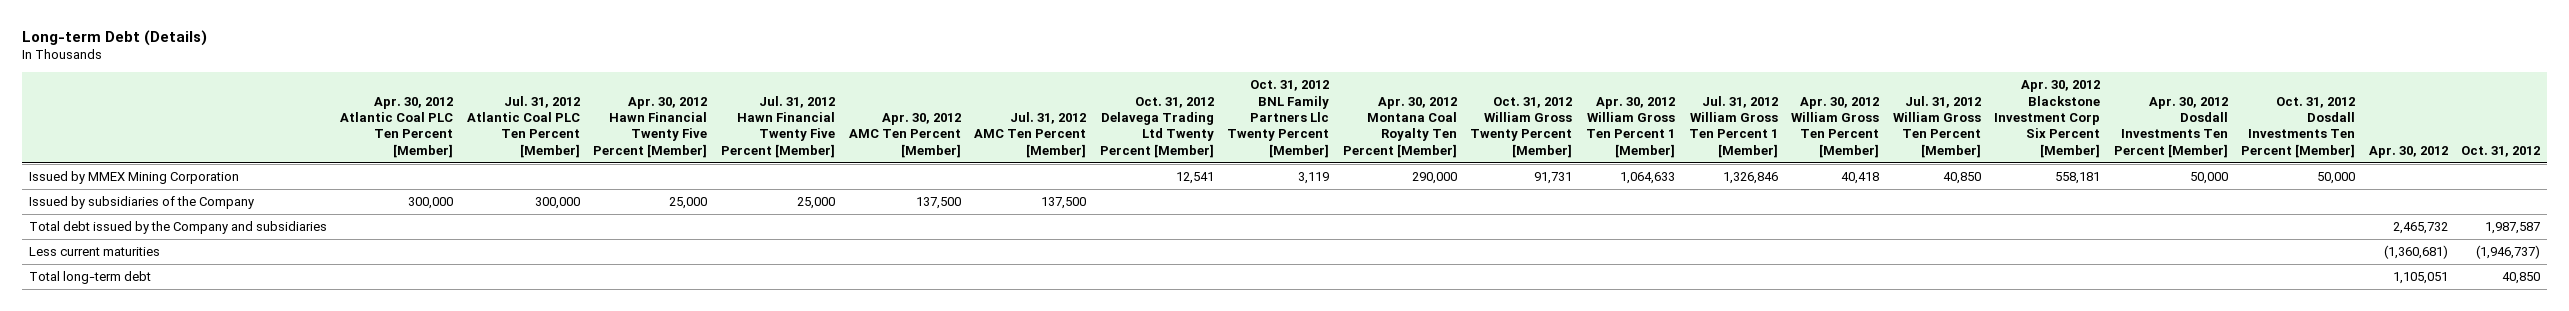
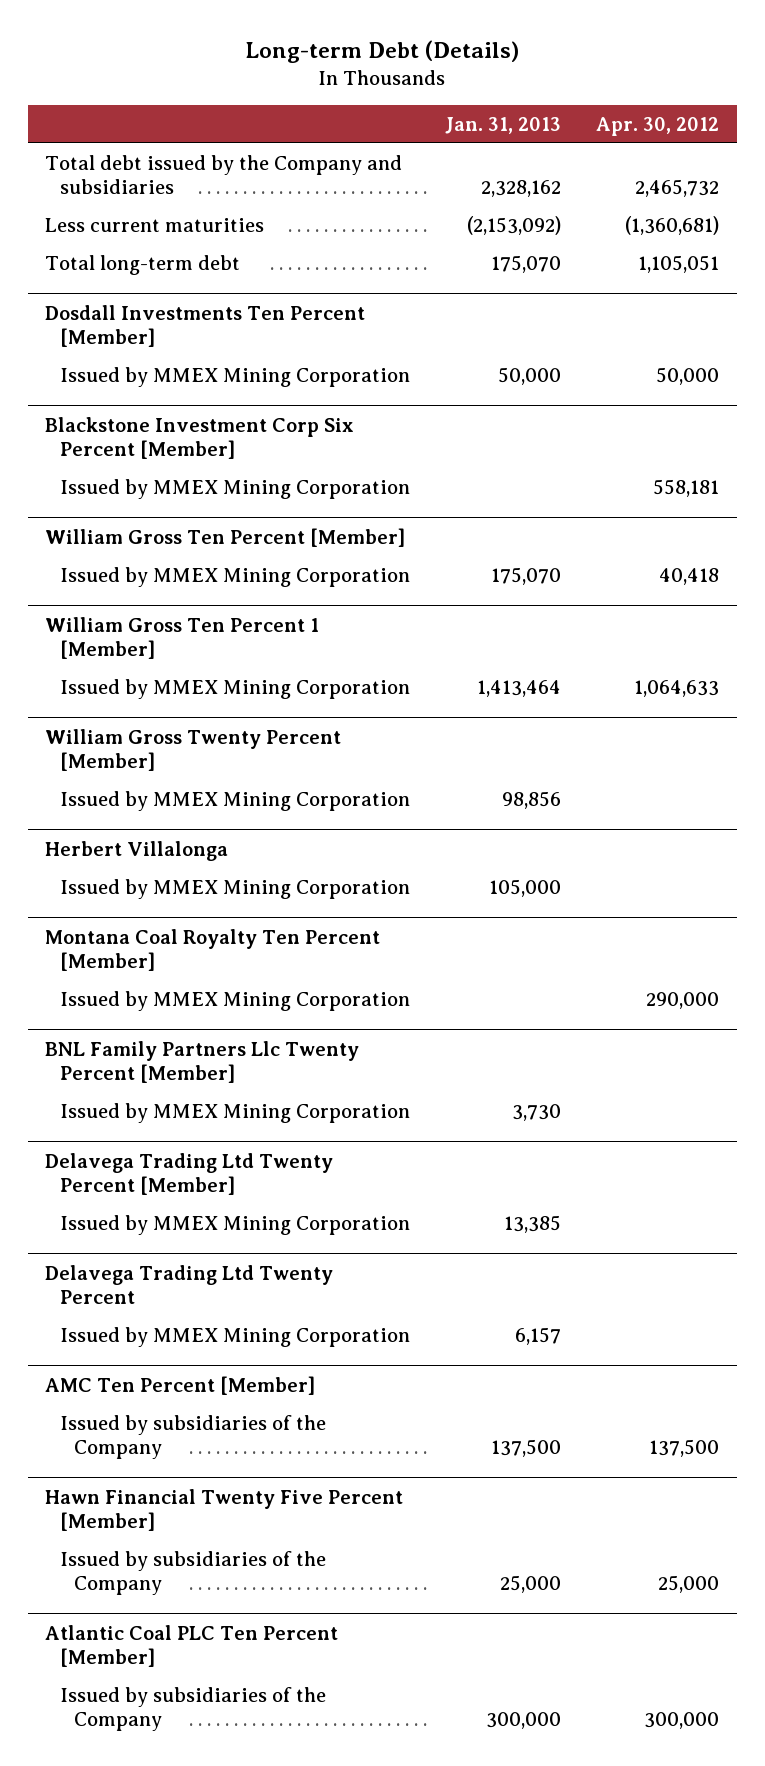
[340,96,454,158] Apr. 30, 2012 Atlantic Coal PLC Ten Percent [Member] -> none
[466,95,580,158] Jul. 31, 2012 Atlantic Coal PLC Ten Percent [Member] -> none
[593,96,708,158] Apr. 30, 2012 Hawn Financial Twenty Five Percent [Member] -> none
[720,95,835,158] Jul. 31, 2012 Hawn Financial Twenty Five Percent [Member] -> none
[848,112,961,158] Apr. 30, 2012 AMC Ten Percent [Member] -> none
[974,111,1087,158] Jul. 31, 2012 AMC Ten Percent [Member] -> none
[1099,96,1214,158] Oct. 31, 2012 Delavega Trading Ltd Twenty Percent [Member] -> none
[1227,80,1330,158] Oct. 31, 2012 BNL Family Partners Llc Twenty Percent [Member] -> none
[1342,96,1457,158] Apr. 30, 2012 Montana Coal Royalty Ten Percent [Member] -> none
[1470,96,1573,158] Oct. 31, 2012 William Gross Twenty Percent [Member] -> none
[1585,96,1675,158] Apr. 30, 2012 William Gross Ten Percent 1 [Member] -> none
[1688,95,1778,158] Jul. 31, 2012 William Gross Ten Percent 1 [Member] -> none
[1791,96,1880,158] Apr. 30, 2012 William Gross Ten Percent [Member] -> none
[1892,95,1981,158] Jul. 31, 2012 William Gross Ten Percent [Member] -> none
[1994,80,2101,158] Apr. 30, 2012 Blackstone Investment Corp Six Percent [Member] -> none
[2113,96,2228,158] Apr. 30, 2012 Dosdall Investments Ten Percent [Member] -> none
[2241,96,2356,158] Oct. 31, 2012 Dosdall Investments Ten Percent [Member] -> none
[2461,145,2541,157] Oct. 31, 2012 -> none
none -> [444,116,561,134] Jan. 31, 2013
[28,171,239,185] Issued by MMEX Mining Corporation -> none
[28,196,254,210] Issued by subsidiaries of the Company -> none
none -> [45,304,366,347] Dosdall Investments Ten Percent [Member]
none -> [59,366,410,387] Issued by MMEX Mining Corporation
none -> [45,416,355,459] Blackstone Investment Corp Six Percent [Member]
none -> [59,478,410,499] Issued by MMEX Mining Corporation
none -> [45,527,406,547] William Gross Ten Percent [Member]
none -> [59,566,410,587] Issued by MMEX Mining Corporation
none -> [45,616,320,659] William Gross Ten Percent 1 [Member]
none -> [59,678,410,699] Issued by MMEX Mining Corporation
none -> [45,728,342,771] William Gross Twenty Percent [Member]
none -> [59,790,410,811] Issued by MMEX Mining Corporation
none -> [45,840,229,861] Herbert Villalonga
none -> [59,878,410,899] Issued by MMEX Mining Corporation
none -> [45,928,381,971] Montana Coal Royalty Ten Percent [Member]
none -> [59,990,410,1011] Issued by MMEX Mining Corporation
none -> [45,1040,360,1083] BNL Family Partners Llc Twenty Percent [Member]
none -> [59,1102,410,1123] Issued by MMEX Mining Corporation
none -> [45,1152,334,1195] Delavega Trading Ltd Twenty Percent [Member]
none -> [59,1214,410,1235] Issued by MMEX Mining Corporation
none -> [45,1264,334,1304] Delavega Trading Ltd Twenty Percent
none -> [59,1326,410,1347] Issued by MMEX Mining Corporation
none -> [45,1375,316,1395] AMC Ten Percent [Member]
none -> [59,1414,326,1459] Issued by subsidiaries of the Company
none -> [45,1488,404,1531] Hawn Financial Twenty Five Percent [Member]
none -> [59,1550,326,1595] Issued by subsidiaries of the Company
none -> [45,1624,339,1667] Atlantic Coal PLC Ten Percent [Member]
none -> [59,1686,326,1731] Issued by subsidiaries of the Company

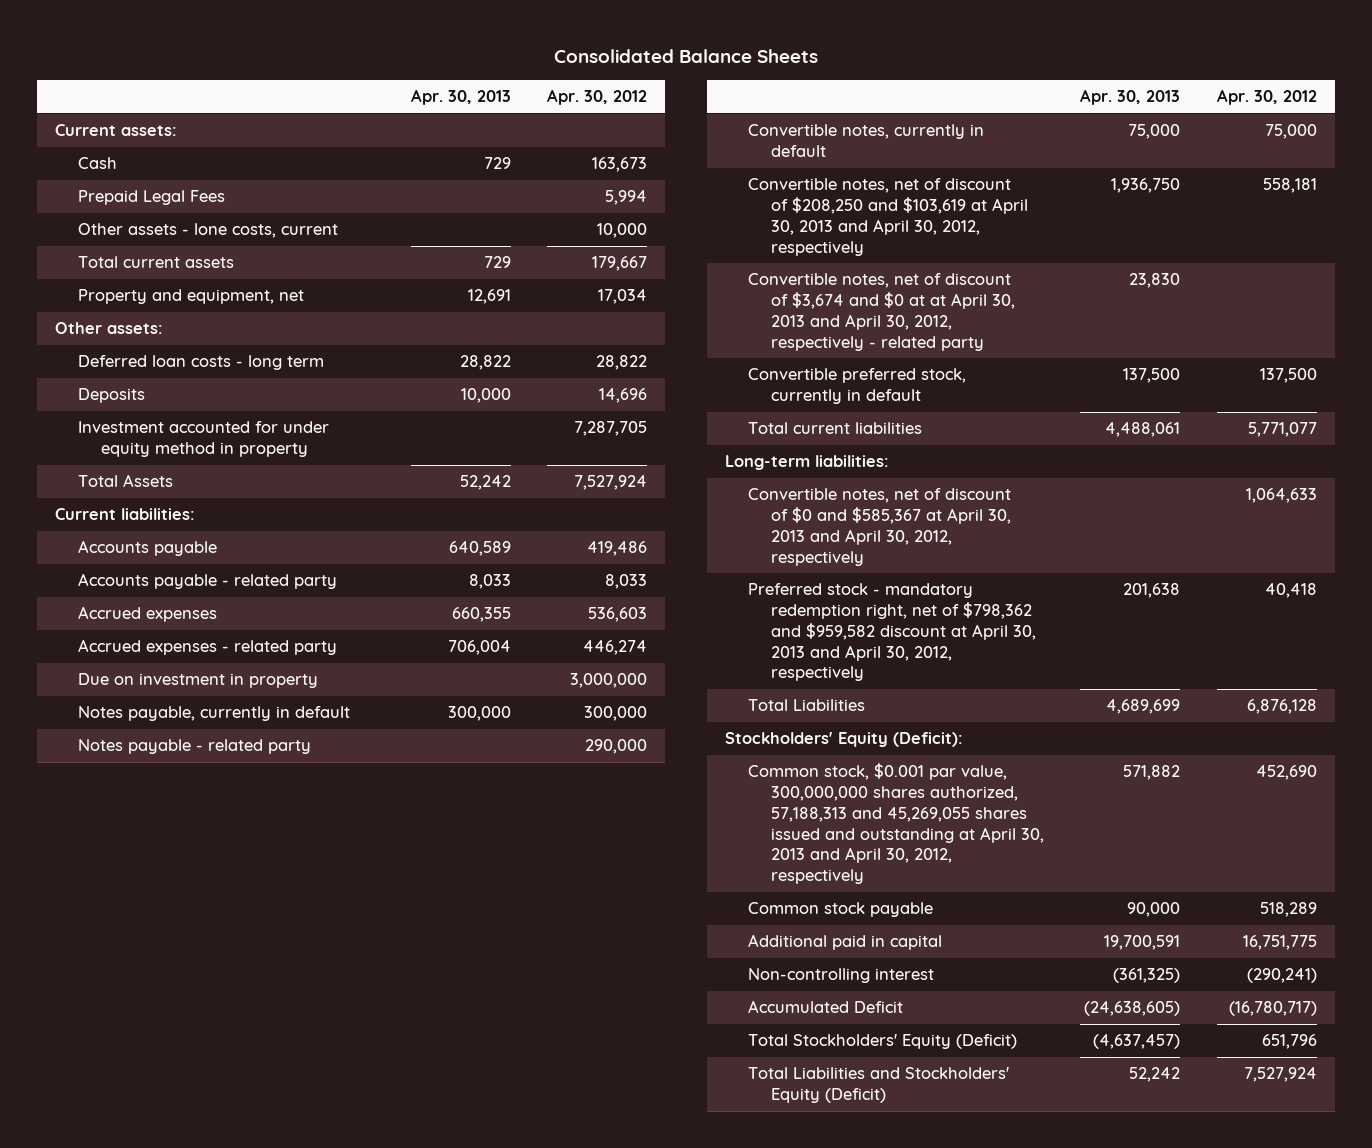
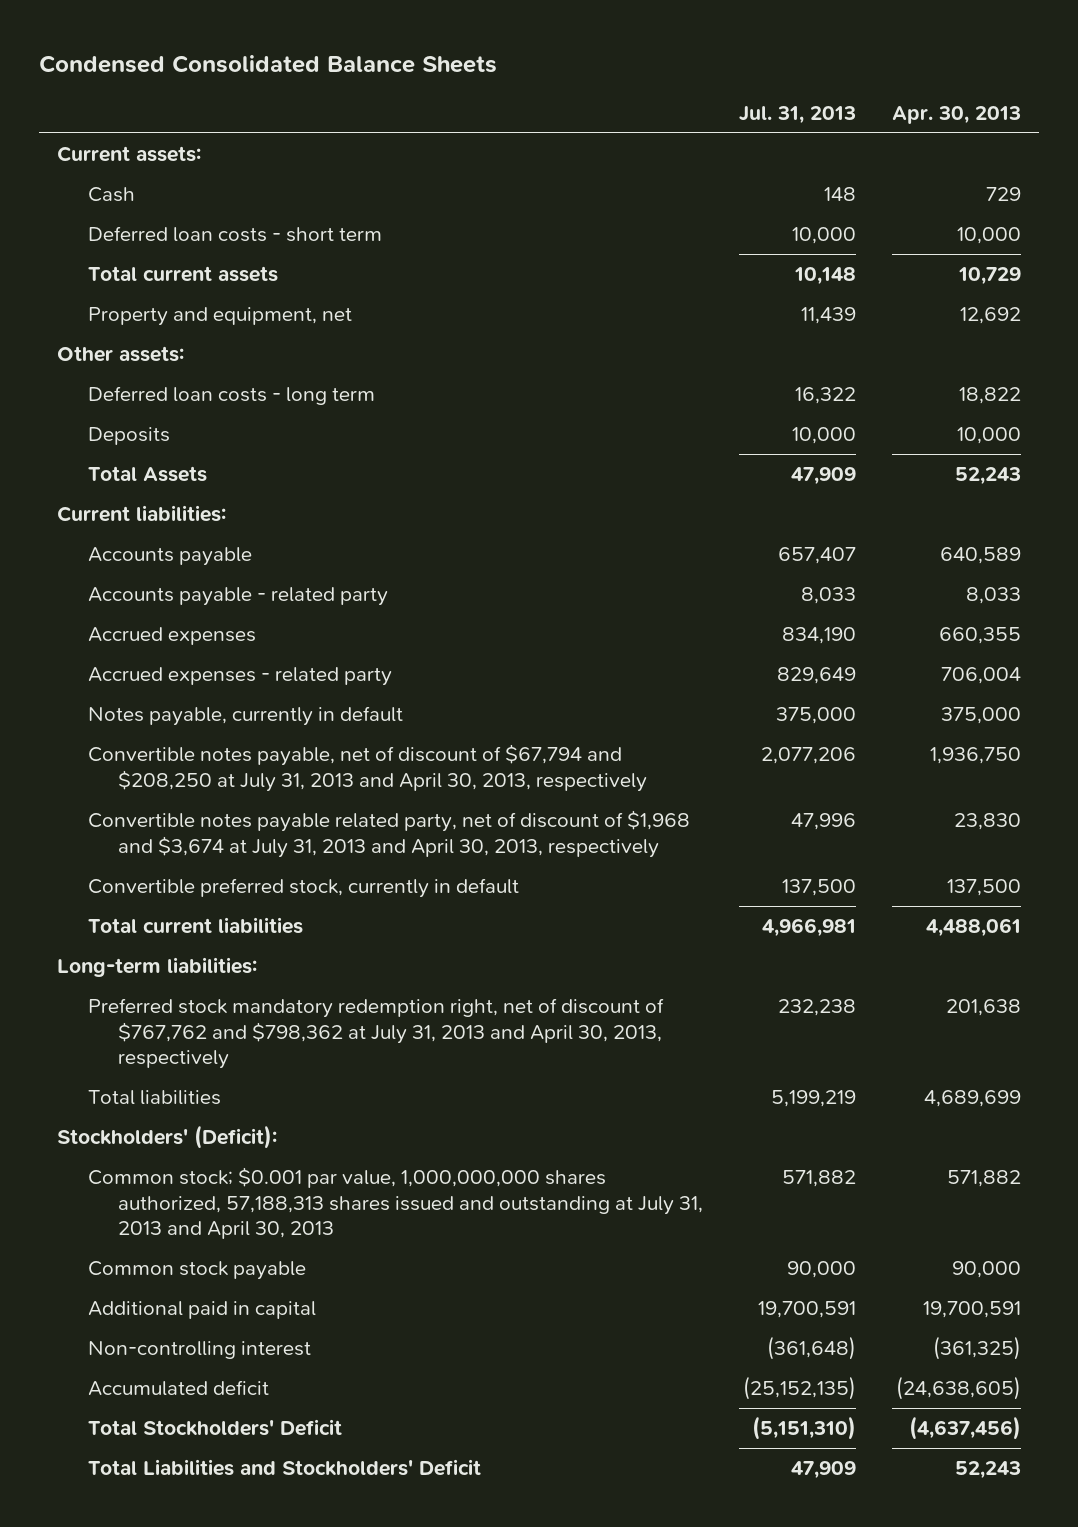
[553,48,818,63] Consolidated Balance Sheets -> [39,54,498,73] Condensed Consolidated Balance Sheets
[546,89,647,106] Apr. 30, 2012 -> none
none -> [738,105,856,124] Jul. 31, 2013
[78,190,226,206] Prepaid Legal Fees -> none
[78,223,339,239] Other assets - lone costs, current -> none
none -> [87,226,382,243] Deferred loan costs - short term
[483,256,511,269] 729 -> [957,267,1021,286] 10,729
[467,289,511,305] 12,691 -> [959,307,1021,325] 12,692
[459,355,511,371] 28,822 -> [958,387,1021,405] 18,822
[78,421,330,458] Investment accounted for under equity method in property -> none
[459,475,511,491] 52,242 -> [954,467,1021,486] 52,243
[78,673,319,689] Due on investment in property -> none
[78,739,312,755] Notes payable - related party -> none
[748,124,985,158] Convertible notes, currently in default -> none
[447,706,511,722] 300,000 -> [940,707,1021,725] 375,000
[748,178,1029,256] Convertible notes, net of discount of $208,250 and $103,619 at April 30, 2013 and April 30, 2012, respectively -> [87,744,648,792] Convertible notes payable, net of discount of $67,794 and $208,250 at July 31, 2013 and April 30, 2013, respectively
[748,273,1016,351] Convertible notes, net of discount of $3,674 and $0 at at April 30, 2013 and April 30, 2012, respectively - related party -> [87,810,690,858] Convertible notes payable related party, net of discount of $1,968 and $3,674 at July 31, 2013 and April 30, 2013, respectively
[748,488,1012,566] Convertible notes, net of discount of $0 and $585,367 at April 30, 2013 and April 30, 2012, respectively -> none
[748,583,1037,682] Preferred stock - mandatory redemption right, net of $798,362 and $959,582 discount at April 30, 2013 and April 30, 2012, respectively -> [87,998,664,1069] Preferred stock mandatory redemption right, net of discount of $767,762 and $798,362 at July 31, 2013 and April 30, 2013, respectively
[748,699,866,712] Total Liabilities -> [87,1090,221,1106] Total liabilities
[724,732,963,748] Stockholders' Equity (Deficit): -> [57,1125,278,1150] Stockholders' (Deficit):
[748,763,1045,884] Common stock, $0.001 par value, 300,000,000 shares authorized, 57,188,313 and 45,269,055 shares issued and outstanding at April 30, 2013 and April 30, 2012, respectively -> [87,1167,704,1239] Common stock; $0.001 par value, 1,000,000,000 shares authorized, 57,188,313 shares issued and outstanding at July 31, 2013 and April 30, 2013
[748,1000,904,1014] Accumulated Deficit -> [87,1380,269,1397] Accumulated deficit
[748,1034,1018,1050] Total Stockholders' Equity (Deficit) -> [87,1419,342,1437] Total Stockholders' Deficit
[1093,1034,1181,1050] (4,637,457) -> [908,1416,1021,1441] (4,637,456)
[748,1067,1010,1104] Total Liabilities and Stockholders' Equity (Deficit) -> [87,1459,481,1477] Total Liabilities and Stockholders' Deficit
[1129,1067,1181,1083] 52,242 -> [954,1461,1021,1480] 52,243

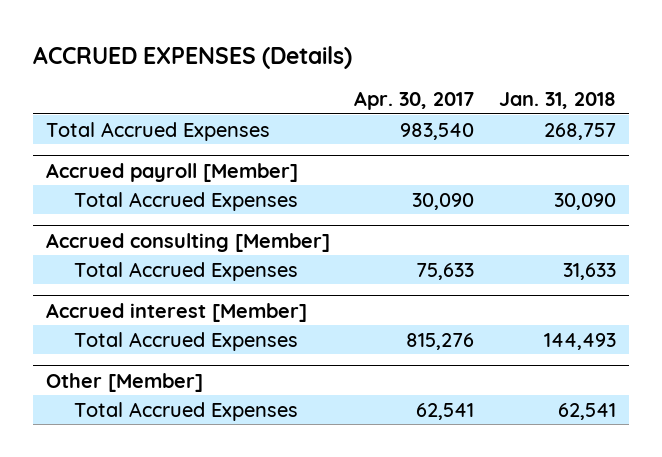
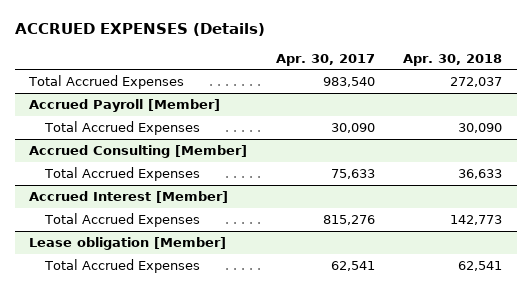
[499,92,617,110] Jan. 31, 2018 -> none
none -> [403,53,503,66] Apr. 30, 2018
[45,162,298,182] Accrued payroll [Member] -> [29,98,221,112] Accrued Payroll [Member]
[45,232,330,252] Accrued consulting [Member] -> [29,144,248,158] Accrued Consulting [Member]
[45,302,307,322] Accrued interest [Member] -> [29,190,229,203] Accrued Interest [Member]
[45,372,203,392] Other [Member] -> none
none -> [29,236,227,250] Lease obligation [Member]

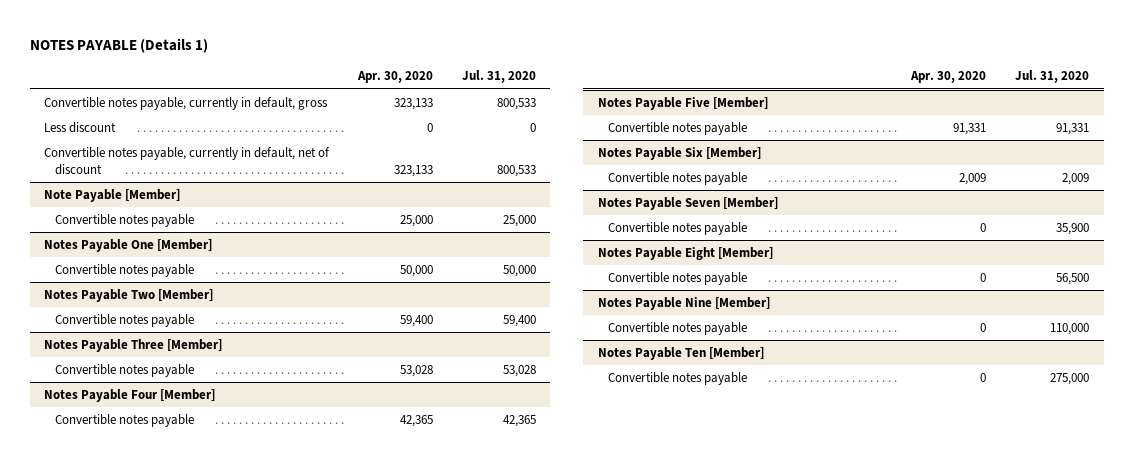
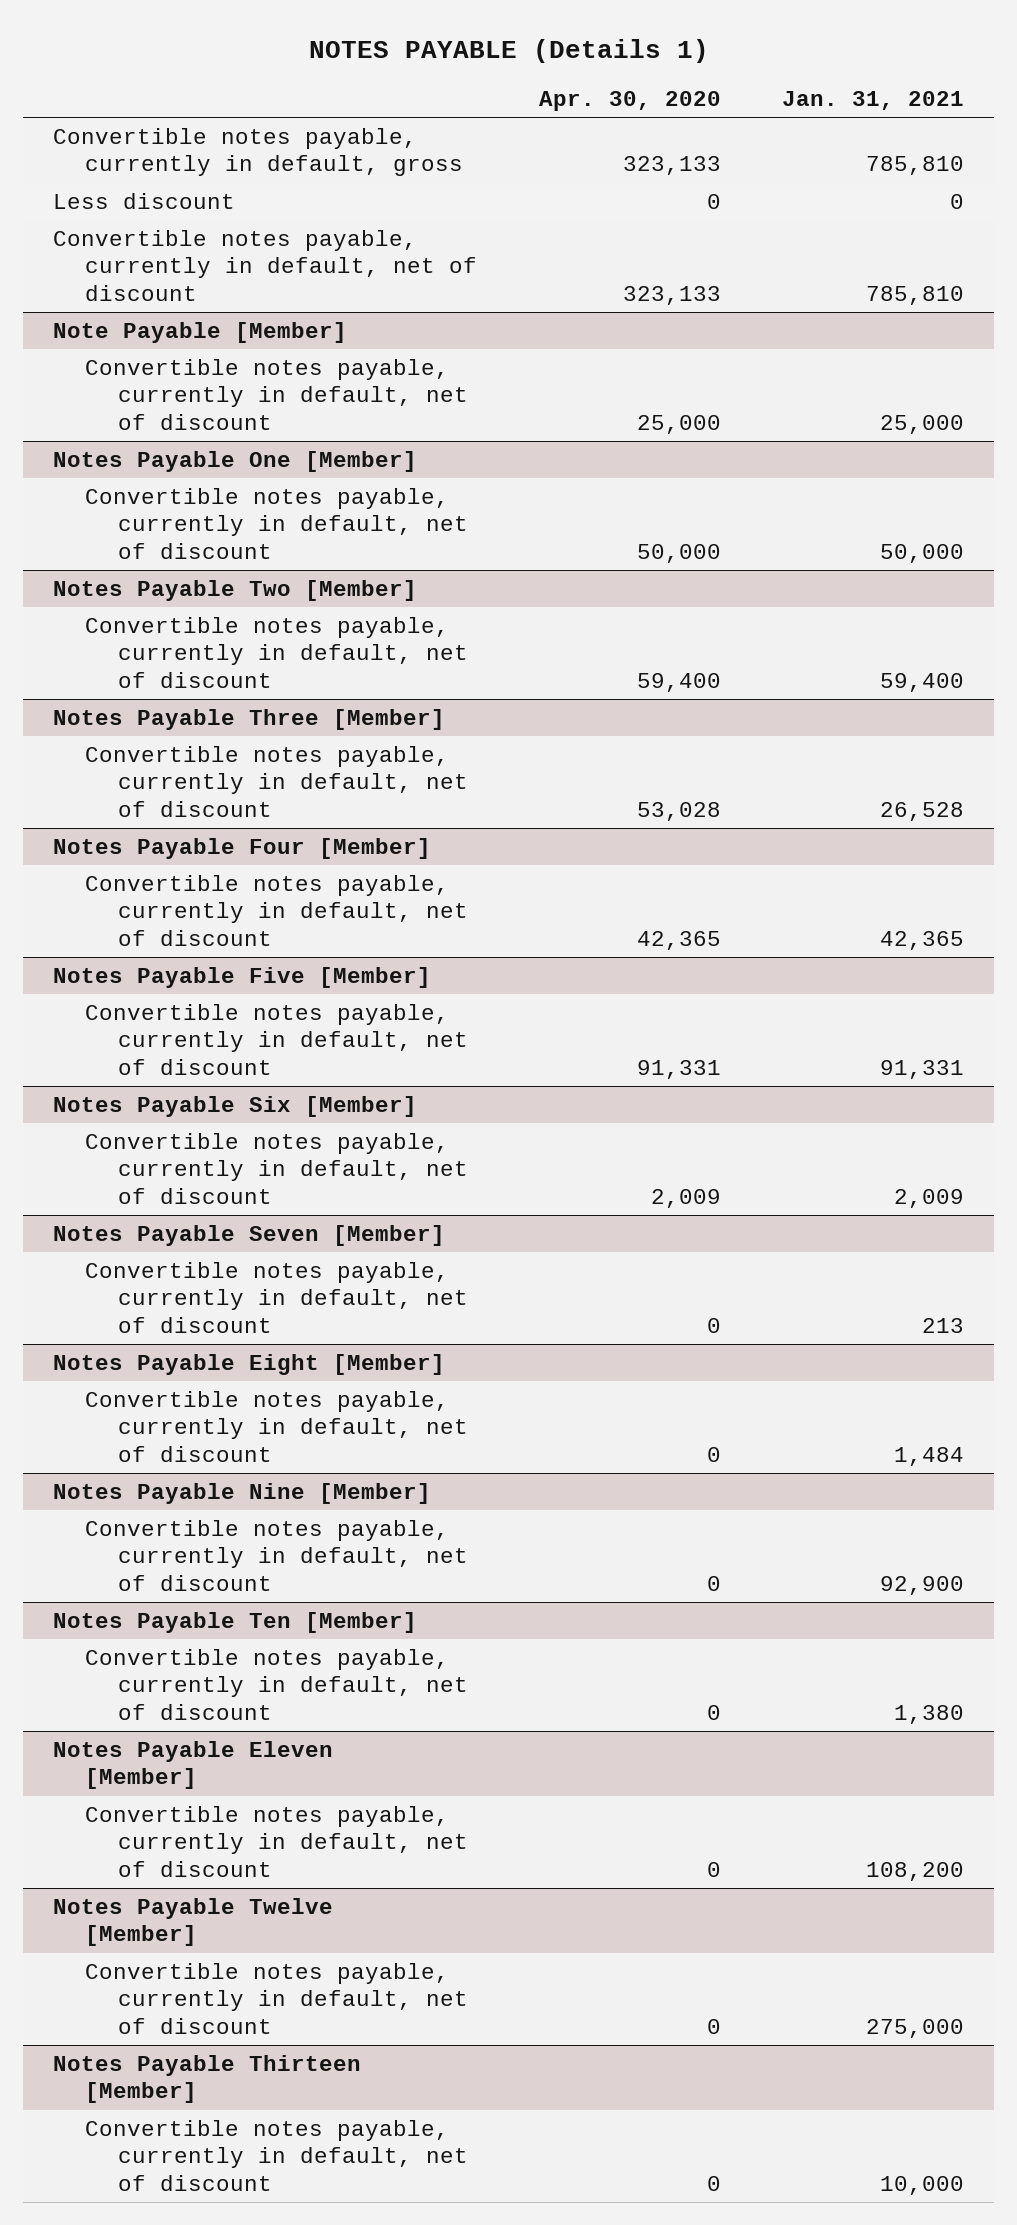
[461,70,536,84] Jul. 31, 2020 -> none
none -> [781,91,964,111] Jan. 31, 2021
[54,213,194,227] Convertible notes payable -> [85,359,468,430] Convertible notes payable, currently in default, net of discount
[54,263,194,277] Convertible notes payable -> [85,488,468,559] Convertible notes payable, currently in default, net of discount
[54,313,194,327] Convertible notes payable -> [85,617,468,688] Convertible notes payable, currently in default, net of discount
[54,363,194,377] Convertible notes payable -> [85,746,468,817] Convertible notes payable, currently in default, net of discount
[54,413,194,427] Convertible notes payable -> [85,875,468,946] Convertible notes payable, currently in default, net of discount
[608,121,748,135] Convertible notes payable -> [85,1004,468,1075] Convertible notes payable, currently in default, net of discount
[608,171,748,185] Convertible notes payable -> [85,1133,468,1204] Convertible notes payable, currently in default, net of discount
[608,221,748,235] Convertible notes payable -> [85,1262,468,1333] Convertible notes payable, currently in default, net of discount
[608,271,748,285] Convertible notes payable -> [85,1391,468,1462] Convertible notes payable, currently in default, net of discount
[608,321,748,335] Convertible notes payable -> [85,1520,468,1591] Convertible notes payable, currently in default, net of discount
[608,371,748,385] Convertible notes payable -> [85,1649,468,1720] Convertible notes payable, currently in default, net of discount
none -> [53,1741,334,1790] Notes Payable Eleven [Member]
none -> [85,1806,468,1877] Convertible notes payable, currently in default, net of discount
none -> [53,1898,334,1947] Notes Payable Twelve [Member]
none -> [85,1963,468,2034] Convertible notes payable, currently in default, net of discount
none -> [53,2055,362,2104] Notes Payable Thirteen [Member]
none -> [85,2120,468,2191] Convertible notes payable, currently in default, net of discount

